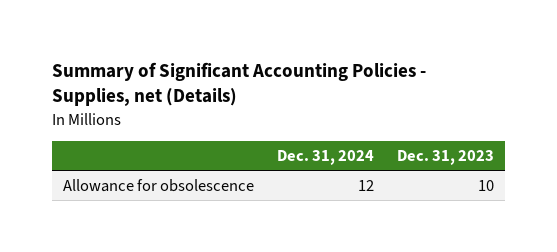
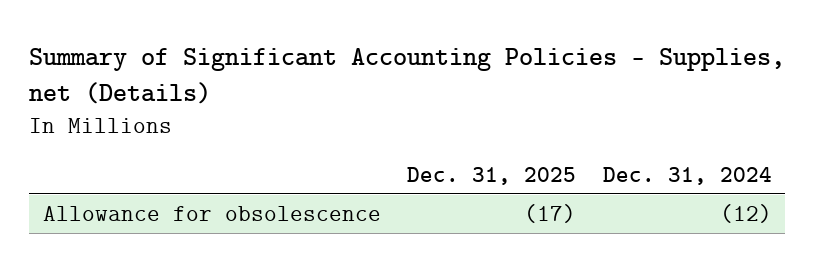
[396,149,494,165] Dec. 31, 2023 -> none
none -> [407,167,577,186] Dec. 31, 2025
[357,179,374,191] 12 -> [719,203,772,223] (12)

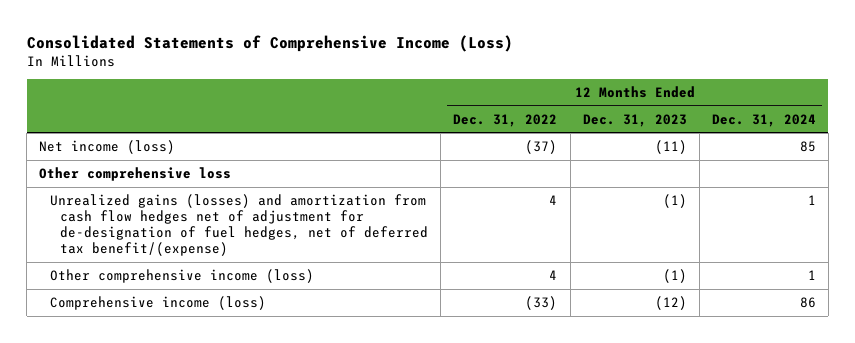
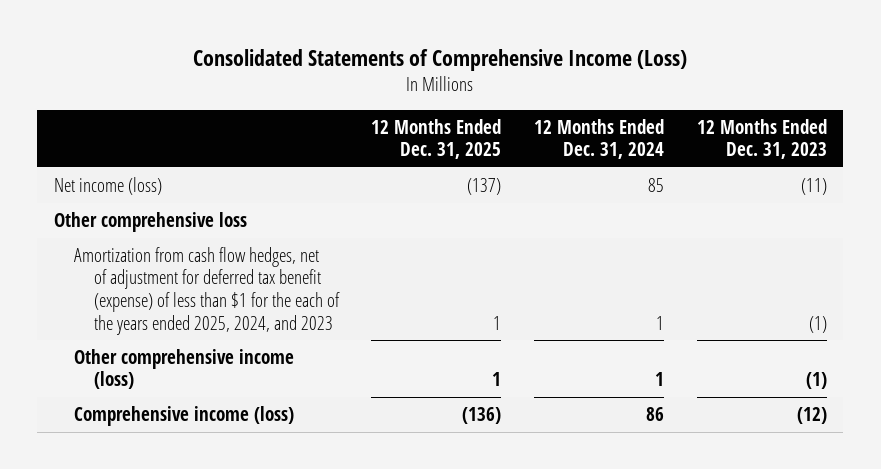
[453,113,558,127] Dec. 31, 2022 -> none
none -> [371,118,502,160] 12 Months Ended Dec. 31, 2025
[49,194,429,257] Unrealized gains (losses) and amortization from cash flow hedges net of adjustment for de-designation of fuel hedges, net of deferred tax benefit/(expense) -> [73,246,340,335] Amortization from cash flow hedges, net of adjustment for deferred tax benefit (expense) of less than $1 for the each of the years ended 2025, 2024, and 2023

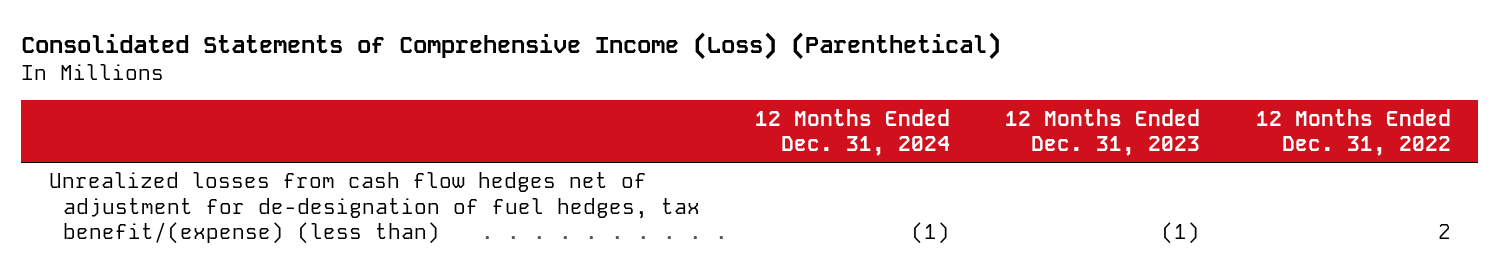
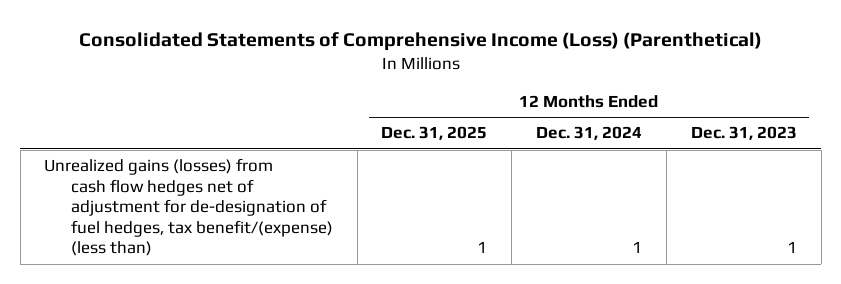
[1255,108,1451,157] 12 Months Ended Dec. 31, 2022 -> none
none -> [381,126,488,141] Dec. 31, 2025
[48,172,701,245] Unrealized losses from cash flow hedges net of adjustment for de-designation of fuel hedges, tax benefit/(expense) (less than) -> [44,158,333,257] Unrealized gains (losses) from cash flow hedges net of adjustment for de-designation of fuel hedges, tax benefit/(expense) (less than)
[911,222,951,245] (1) -> [632,241,643,254] 1
[1161,222,1201,245] (1) -> [786,241,797,254] 1

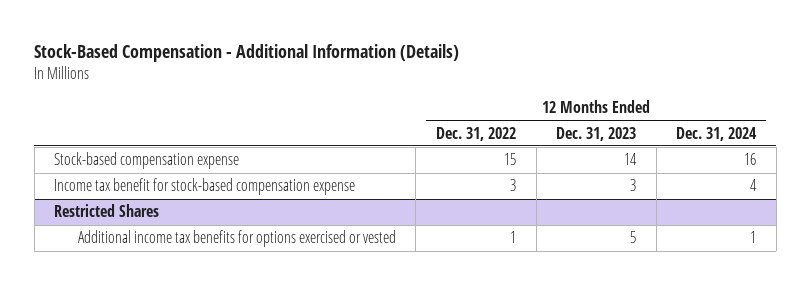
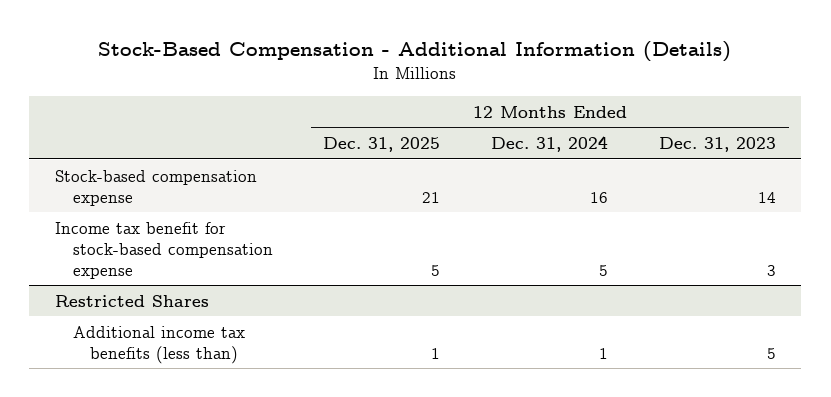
[436,126,517,141] Dec. 31, 2022 -> none
none -> [323,137,441,153] Dec. 31, 2025
[750,179,758,192] 4 -> [599,264,609,276] 5
[77,230,396,248] Additional income tax benefits for options exercised or vested -> [72,325,245,364] Additional income tax benefits (less than)

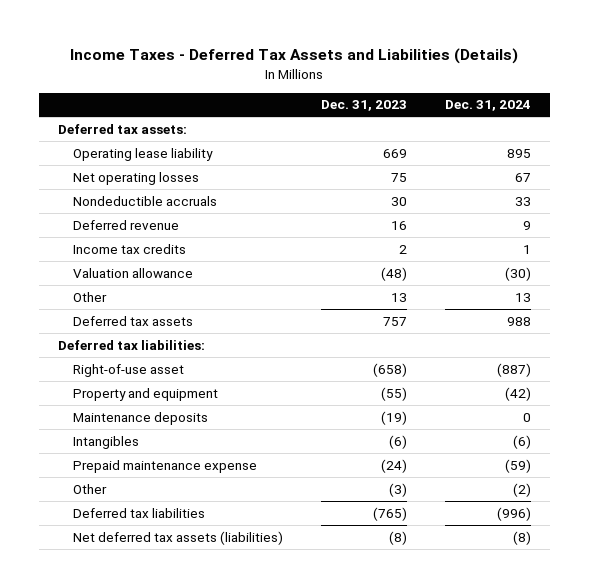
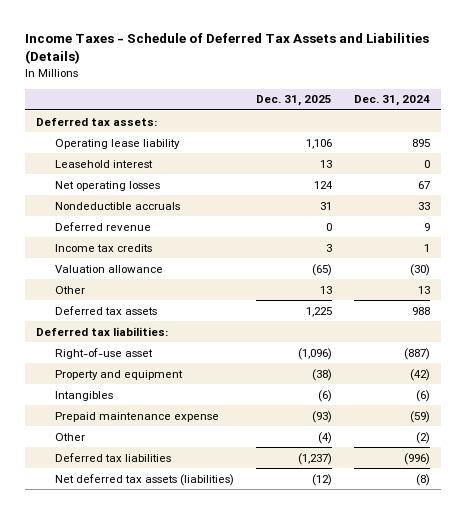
[70,48,519,65] Income Taxes - Deferred Tax Assets and Liabilities (Details) -> [25,33,430,65] Income Taxes - Schedule of Deferred Tax Assets and Liabilities (Details)
[320,100,407,112] Dec. 31, 2023 -> none
none -> [256,95,333,107] Dec. 31, 2025
none -> [54,159,153,168] Leasehold interest
[73,411,209,425] Maintenance deposits -> none

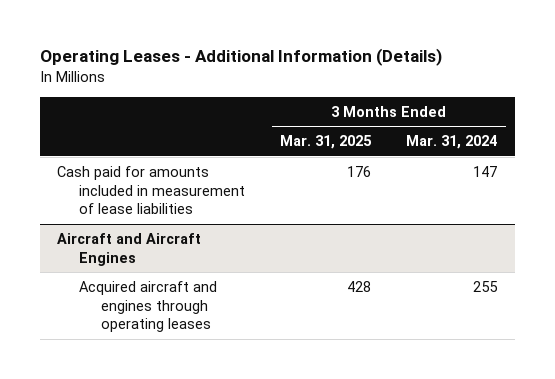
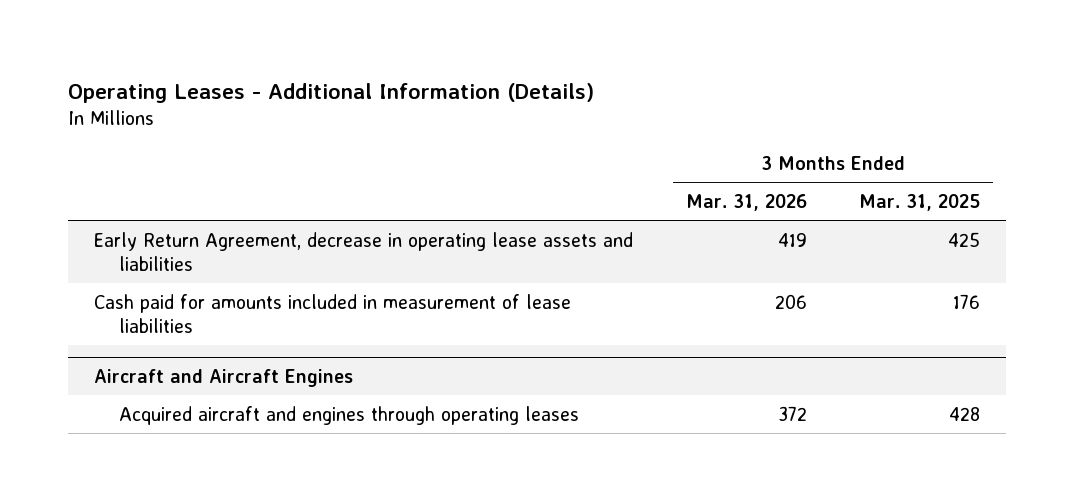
[406,135,498,150] Mar. 31, 2024 -> none
none -> [685,194,807,212] Mar. 31, 2026
none -> [94,231,634,272] Early Return Agreement, decrease in operating lease assets and liabilities

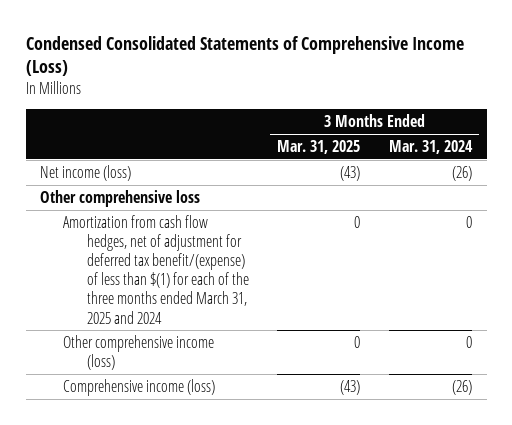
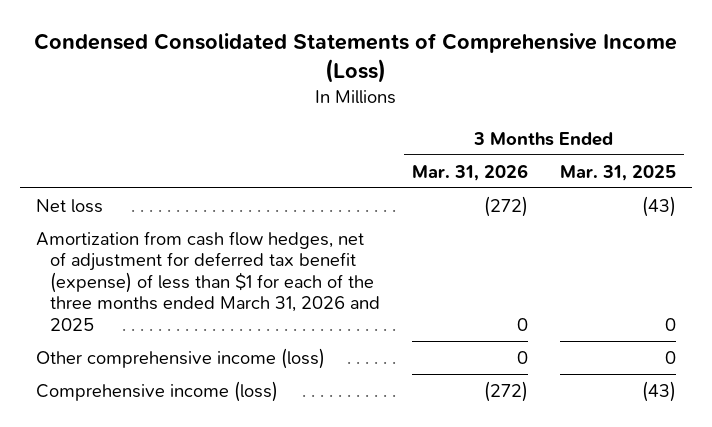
[389,140,474,155] Mar. 31, 2024 -> none
none -> [411,163,528,181] Mar. 31, 2026
[40,189,201,207] Other comprehensive loss -> none
[40,164,132,181] Net income (loss) -> [36,198,104,213] Net loss
[63,214,249,324] Amortization from cash flow hedges, net of adjustment for deferred tax benefit/(expense) of less than $(1) for each of the three months ended March 31, 2025 and 2024 -> [36,230,381,331] Amortization from cash flow hedges, net of adjustment for deferred tax benefit (expense) of less than $1 for each of the three months ended March 31, 2026 and 2025

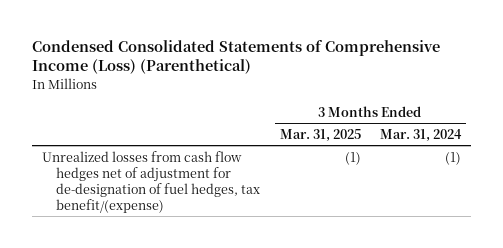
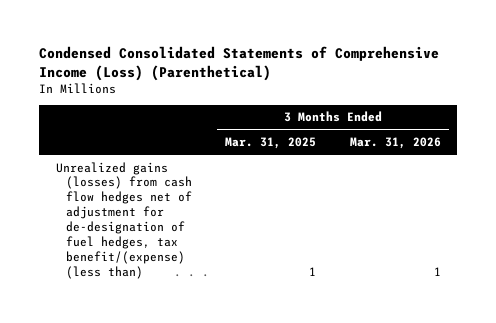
[380,129,463,143] Mar. 31, 2024 -> none
none -> [349,137,441,150] Mar. 31, 2026
[41,150,260,213] Unrealized losses from cash flow hedges net of adjustment for de-designation of fuel hedges, tax benefit/(expense) -> [55,161,193,280] Unrealized gains (losses) from cash flow hedges net of adjustment for de-designation of fuel hedges, tax benefit/(expense) (less than)
[344,151,361,165] (1) -> [309,267,317,277] 1

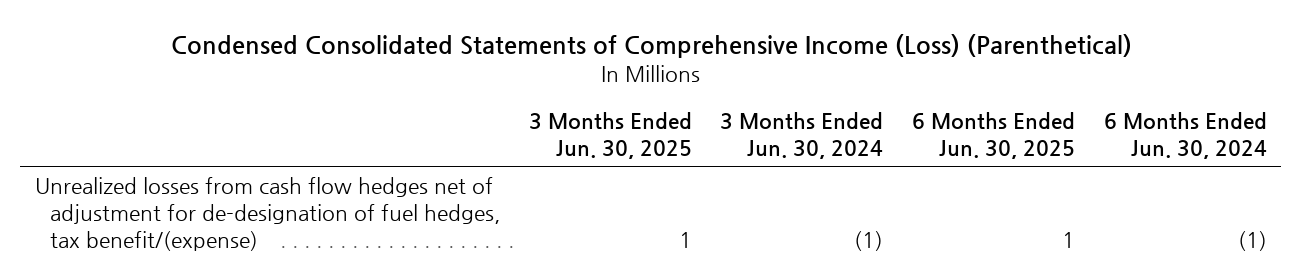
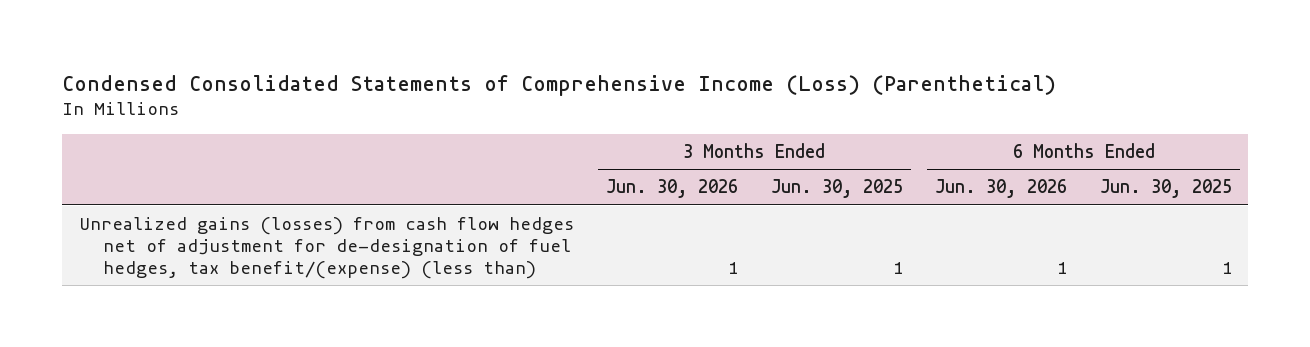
[720,111,884,159] 3 Months Ended Jun. 30, 2024 -> none
[1103,111,1267,159] 6 Months Ended Jun. 30, 2024 -> none
none -> [606,179,739,199] Jun. 30, 2026
none -> [935,179,1068,199] Jun. 30, 2026
[34,177,500,251] Unrealized losses from cash flow hedges net of adjustment for de-designation of fuel hedges, tax benefit/(expense) -> [78,217,574,279] Unrealized gains (losses) from cash flow hedges net of adjustment for de-designation of fuel hedges, tax benefit/(expense) (less than)

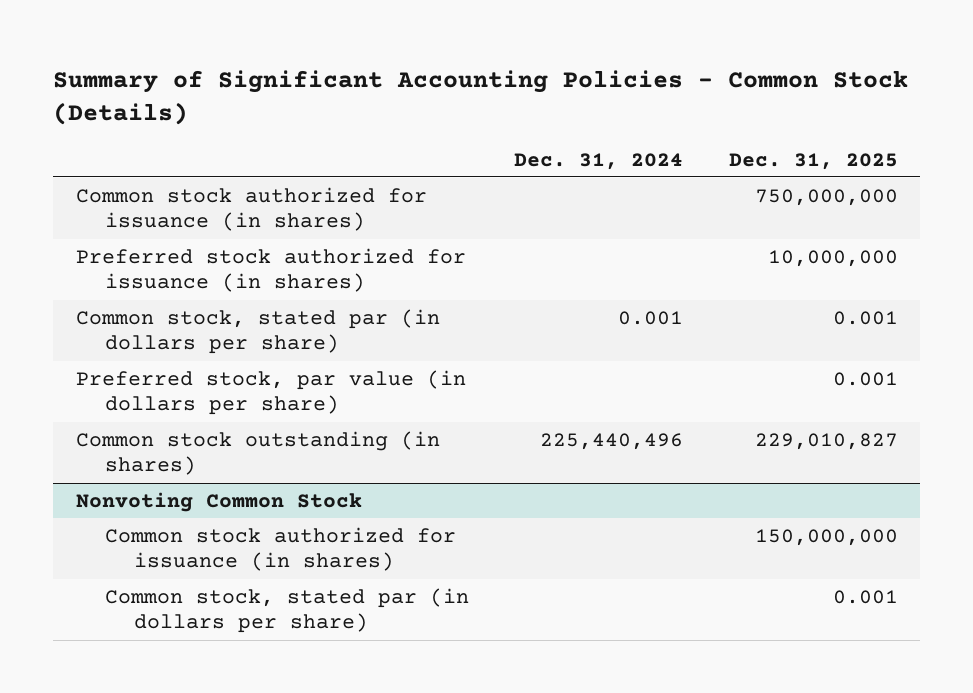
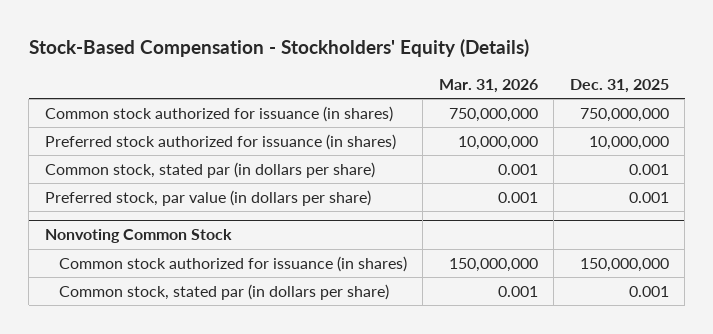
[52,69,908,126] Summary of Significant Accounting Policies - Common Stock (Details) -> [28,38,529,57] Stock-Based Compensation - Stockholders' Equity (Details)
[514,152,684,170] Dec. 31, 2024 -> none
none -> [438,78,538,93] Mar. 31, 2026
[75,430,440,476] Common stock outstanding (in shares) -> none

